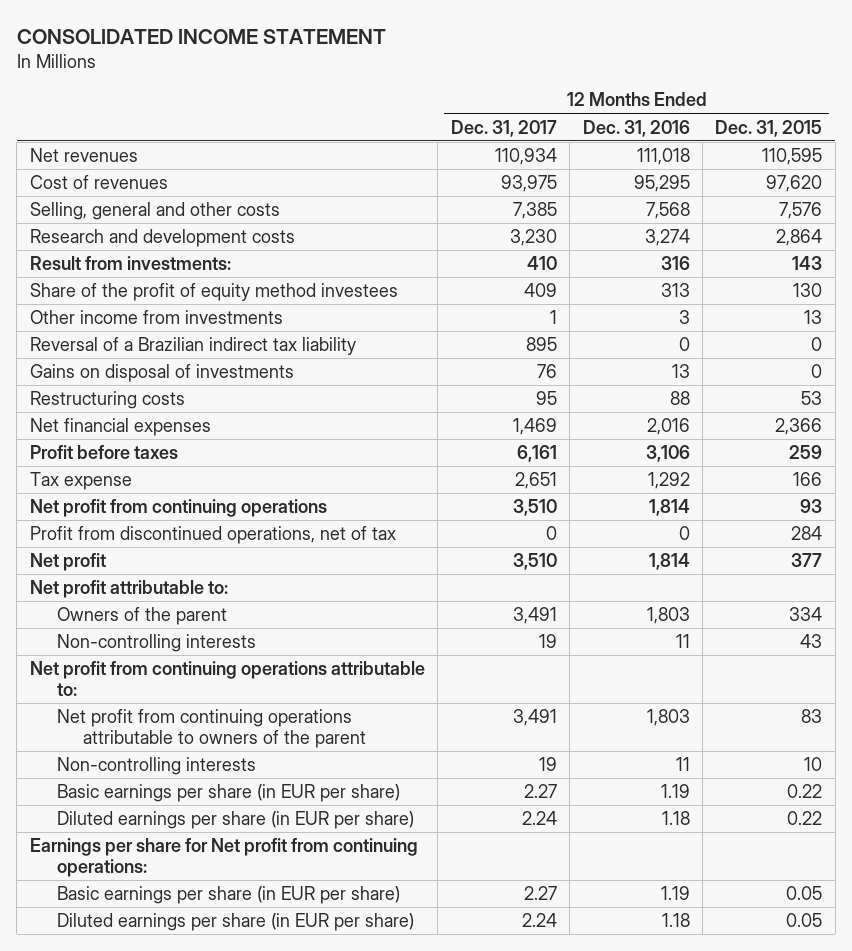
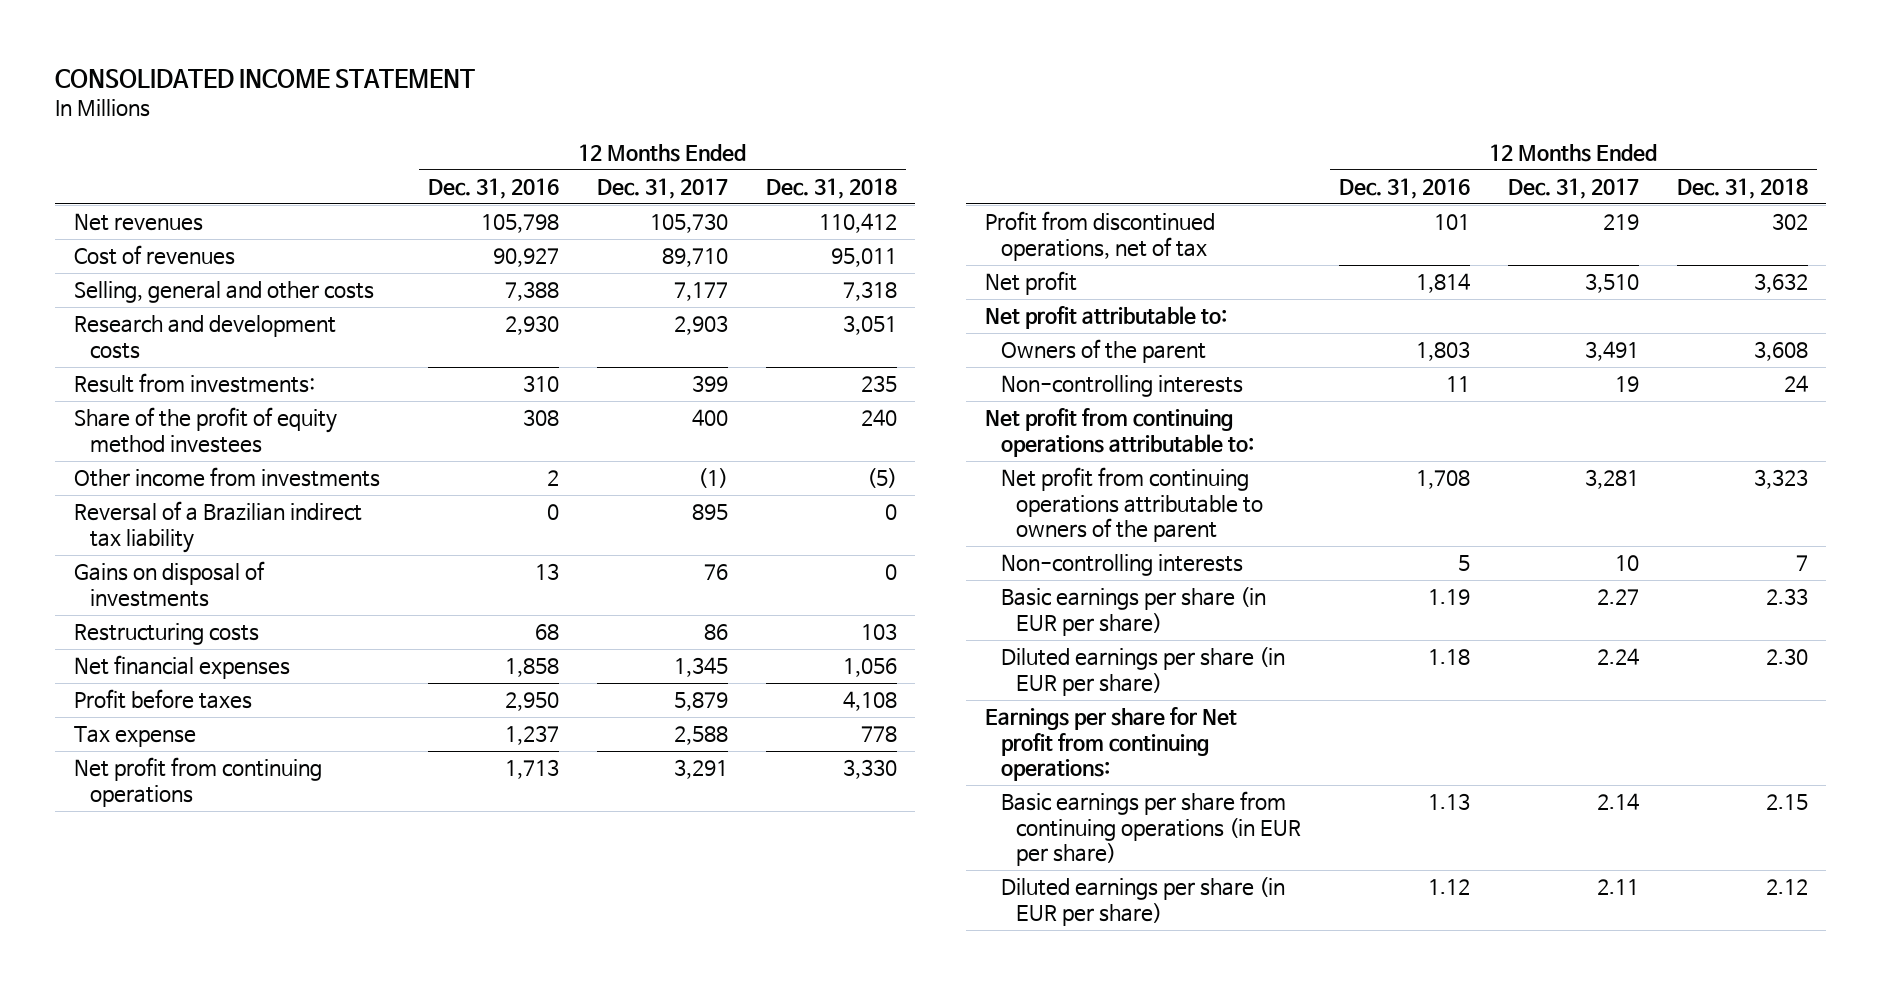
[715,119,823,137] Dec. 31, 2015 -> none
none -> [765,177,897,199] Dec. 31, 2018
[494,148,557,166] 110,934 -> [649,213,728,234] 105,730
[636,148,690,166] 111,018 -> [481,214,560,234] 105,798
[500,175,557,193] 93,975 -> [661,248,728,268] 89,710
[633,175,690,193] 95,295 -> [493,248,560,268] 90,927
[512,202,557,220] 7,385 -> [673,282,728,302] 7,177
[645,202,690,220] 7,568 -> [505,281,560,302] 7,388
[509,229,557,247] 3,230 -> [673,315,728,336] 2,903
[644,229,690,247] 3,274 -> [505,315,560,336] 2,930
[526,256,557,271] 410 -> [691,375,728,393] 399
[660,256,690,271] 316 -> [523,375,560,393] 310
[523,283,557,298] 409 -> [691,409,728,427] 400
[660,283,690,298] 313 -> [523,409,560,427] 308
[549,310,557,325] 1 -> [697,468,728,489] (1)
[678,310,690,325] 3 -> [547,470,560,487] 2
[535,391,557,406] 95 -> [703,624,728,641] 86
[669,391,690,406] 88 -> [535,624,560,641] 68
[512,418,557,436] 1,469 -> [673,657,728,678] 1,345
[646,418,690,436] 2,016 -> [505,658,560,678] 1,858
[516,445,557,463] 6,161 -> [673,692,728,712] 5,879
[645,445,690,463] 3,106 -> [505,692,560,712] 2,950
[514,472,557,490] 2,651 -> [673,726,728,746] 2,588
[647,472,690,490] 1,292 -> [505,725,560,746] 1,237
[512,499,557,517] 3,510 -> [673,759,728,780] 3,291
[648,499,690,517] 1,814 -> [505,759,560,780] 1,713
[545,526,557,541] 0 -> [1602,214,1639,231] 219
[678,526,690,541] 0 -> [1434,214,1471,231] 101
[512,709,557,727] 3,491 -> [1584,469,1639,490] 3,281
[646,709,690,727] 1,803 -> [1416,470,1471,490] 1,708
[538,757,557,772] 19 -> [1614,555,1639,572] 10
[675,757,690,772] 11 -> [1458,555,1471,572] 5
[56,886,400,905] Basic earnings per share (in EUR per share) -> [1000,791,1302,867] Basic earnings per share from continuing operations (in EUR per share)
[523,886,557,901] 2.27 -> [1596,793,1639,811] 2.14
[660,886,690,901] 1.19 -> [1428,793,1471,811] 1.13
[521,913,557,928] 2.24 -> [1596,879,1639,896] 2.11
[661,913,690,928] 1.18 -> [1428,879,1471,896] 1.12

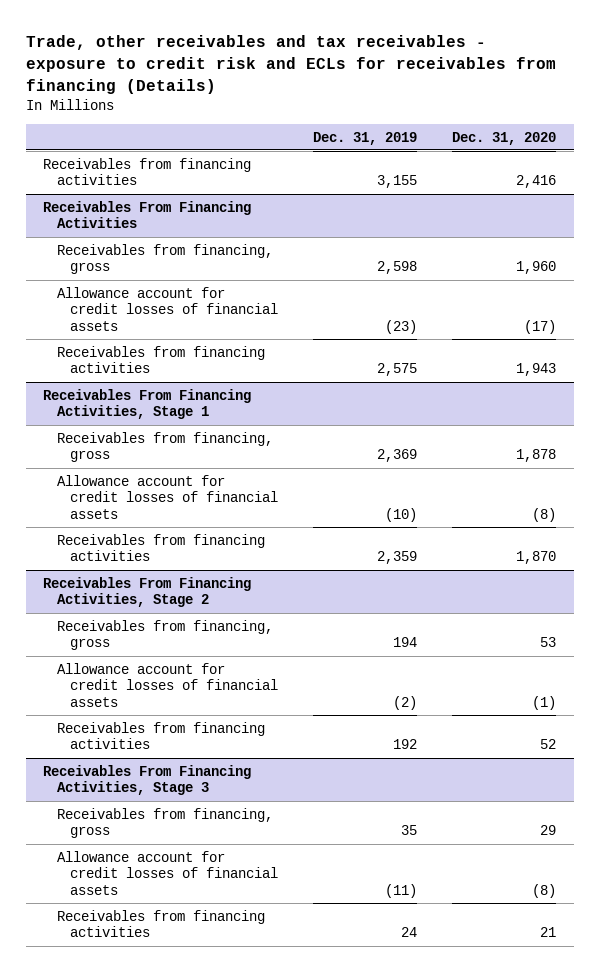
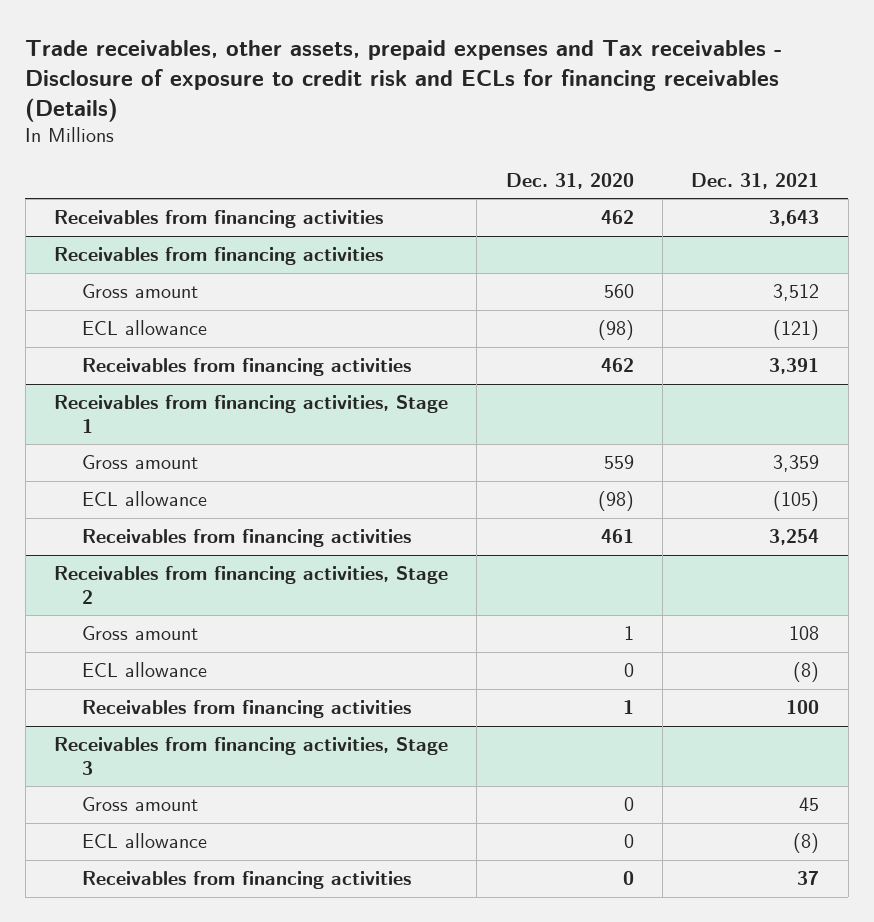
[25,35,556,94] Trade, other receivables and tax receivables - exposure to credit risk and ECLs for receivables from financing (Details) -> [25,39,783,123] Trade receivables, other assets, prepaid expenses and Tax receivables - Disclosure of exposure to credit risk and ECLs for financing receivables (Details)
[313,131,418,145] Dec. 31, 2019 -> none
none -> [691,172,820,189] Dec. 31, 2021
[56,243,273,275] Receivables from financing, gross -> none
[56,286,279,331] Allowance account for credit losses of financial assets -> none
[56,431,273,463] Receivables from financing, gross -> none
[56,474,279,519] Allowance account for credit losses of financial assets -> none
[56,619,273,651] Receivables from financing, gross -> none
[56,662,279,707] Allowance account for credit losses of financial assets -> none
[56,807,273,839] Receivables from financing, gross -> none
[56,850,279,895] Allowance account for credit losses of financial assets -> none
[516,175,557,189] 2,416 -> [600,210,634,225] 462
[43,200,252,229] Receivables From Financing Activities -> [54,247,384,266] Receivables from financing activities
none -> [81,284,198,299] Gross amount
none -> [81,320,207,336] ECL allowance
[516,363,557,377] 1,943 -> [600,358,634,373] 462
[43,388,252,420] Receivables From Financing Activities, Stage 1 -> [54,395,449,433] Receivables from financing activities, Stage 1
none -> [81,455,198,470] Gross amount
none -> [81,491,207,507] ECL allowance
[516,551,557,565] 1,870 -> [600,529,634,544] 461
[43,576,252,608] Receivables From Financing Activities, Stage 2 -> [54,566,449,604] Receivables from financing activities, Stage 2
none -> [81,626,198,641] Gross amount
none -> [81,662,207,678] ECL allowance
[540,739,557,750] 52 -> [622,700,634,715] 1
[43,764,252,796] Receivables From Financing Activities, Stage 3 -> [54,737,449,775] Receivables from financing activities, Stage 3
none -> [81,797,198,812] Gross amount
none -> [81,833,207,849] ECL allowance
[540,927,557,938] 21 -> [622,871,634,886] 0

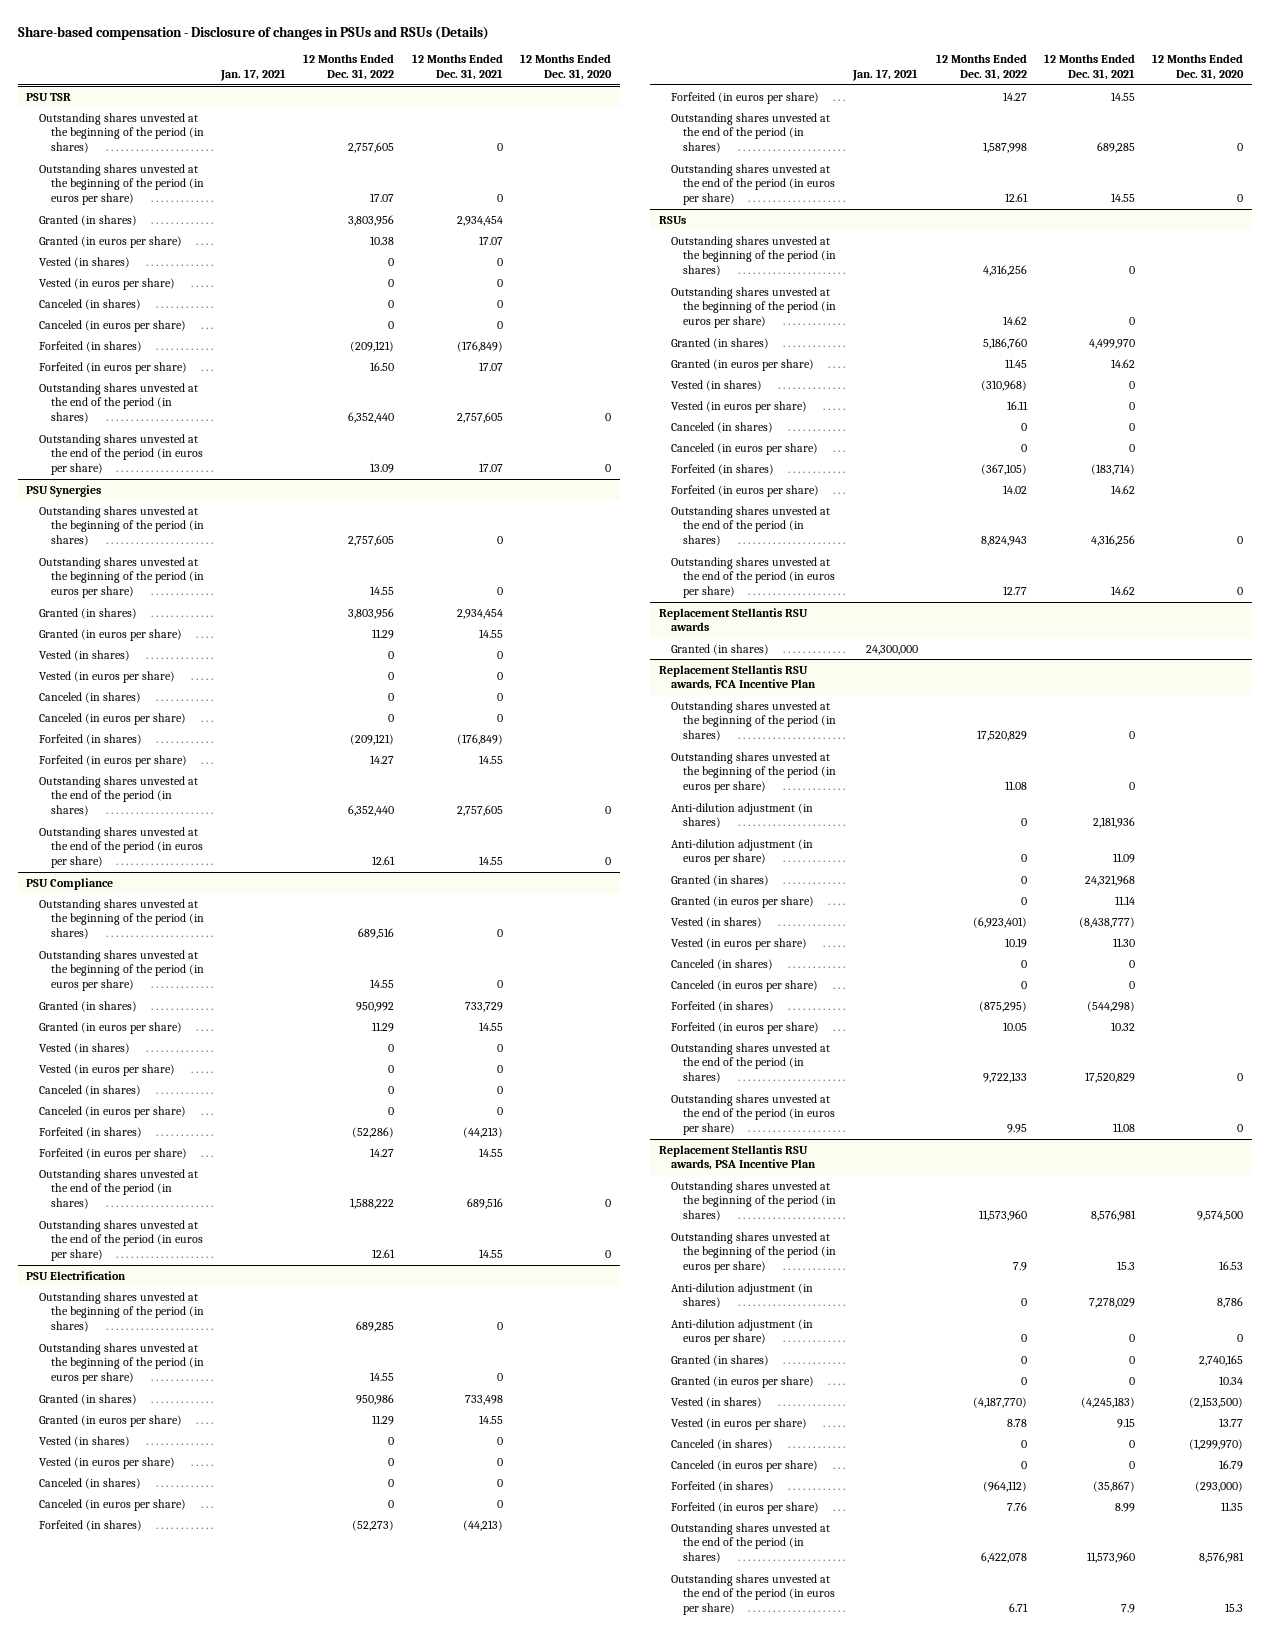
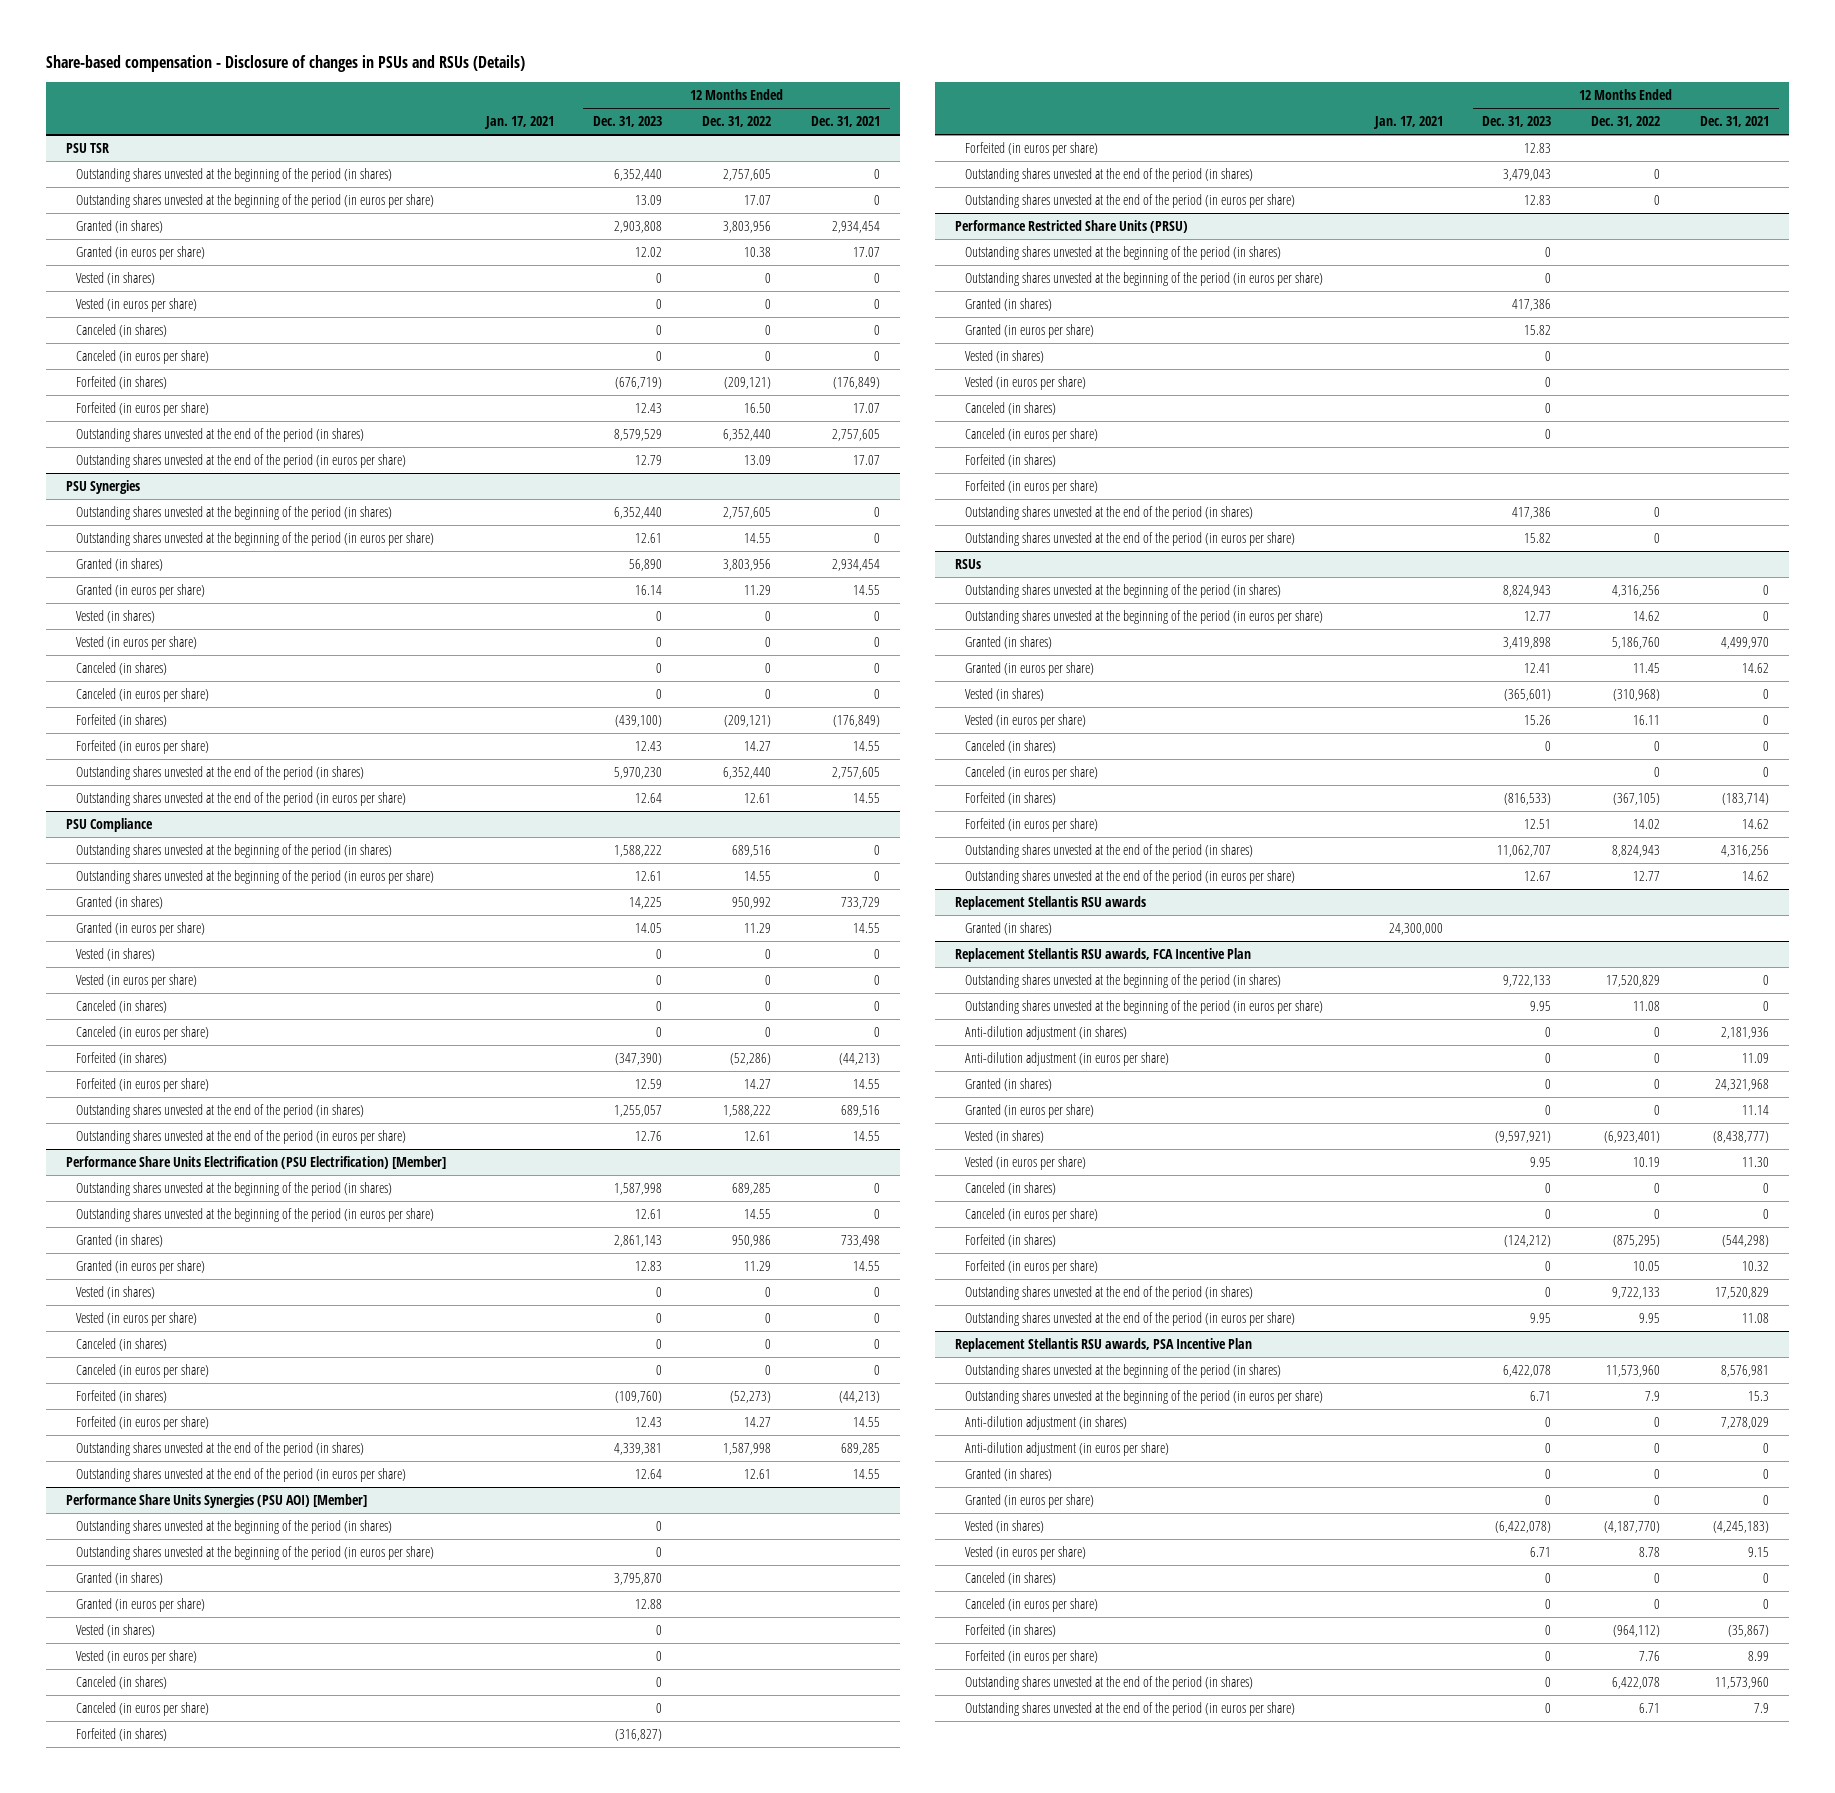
[519,54,612,81] 12 Months Ended Dec. 31, 2020 -> none
none -> [593,116,663,128] Dec. 31, 2023
[26,1270,127,1280] PSU Electrification -> [65,1156,446,1170] Performance Share Units Electrification (PSU Electrification) [Member]
none -> [65,1494,367,1509] Performance Share Units Synergies (PSU AOI) [Member]
none -> [76,1520,393,1535] Outstanding shares unvested at the beginning of the period (in shares)
none -> [76,1546,435,1561] Outstanding shares unvested at the beginning of the period (in euros per share)
none -> [76,1572,164,1586] Granted (in shares)
none -> [76,1598,206,1613] Granted (in euros per share)
none -> [76,1624,156,1638] Vested (in shares)
none -> [76,1650,198,1665] Vested (in euros per share)
none -> [76,1676,168,1690] Canceled (in shares)
none -> [76,1702,210,1717] Canceled (in euros per share)
none -> [76,1728,168,1742] Forfeited (in shares)
none -> [965,142,1099,157] Forfeited (in euros per share)
none -> [965,168,1254,183] Outstanding shares unvested at the end of the period (in shares)
none -> [965,194,1296,209] Outstanding shares unvested at the end of the period (in euros per share)
none -> [954,220,1188,234] Performance Restricted Share Units (PRSU)
none -> [965,246,1282,261] Outstanding shares unvested at the beginning of the period (in shares)
none -> [965,272,1324,287] Outstanding shares unvested at the beginning of the period (in euros per share)
none -> [965,298,1053,312] Granted (in shares)
none -> [965,324,1095,339] Granted (in euros per share)
none -> [965,350,1045,364] Vested (in shares)
none -> [965,376,1087,391] Vested (in euros per share)
none -> [965,402,1057,416] Canceled (in shares)
none -> [965,428,1099,443] Canceled (in euros per share)
none -> [965,454,1057,468] Forfeited (in shares)
none -> [965,480,1099,495] Forfeited (in euros per share)
none -> [965,506,1254,521] Outstanding shares unvested at the end of the period (in shares)
none -> [965,532,1296,547] Outstanding shares unvested at the end of the period (in euros per share)

